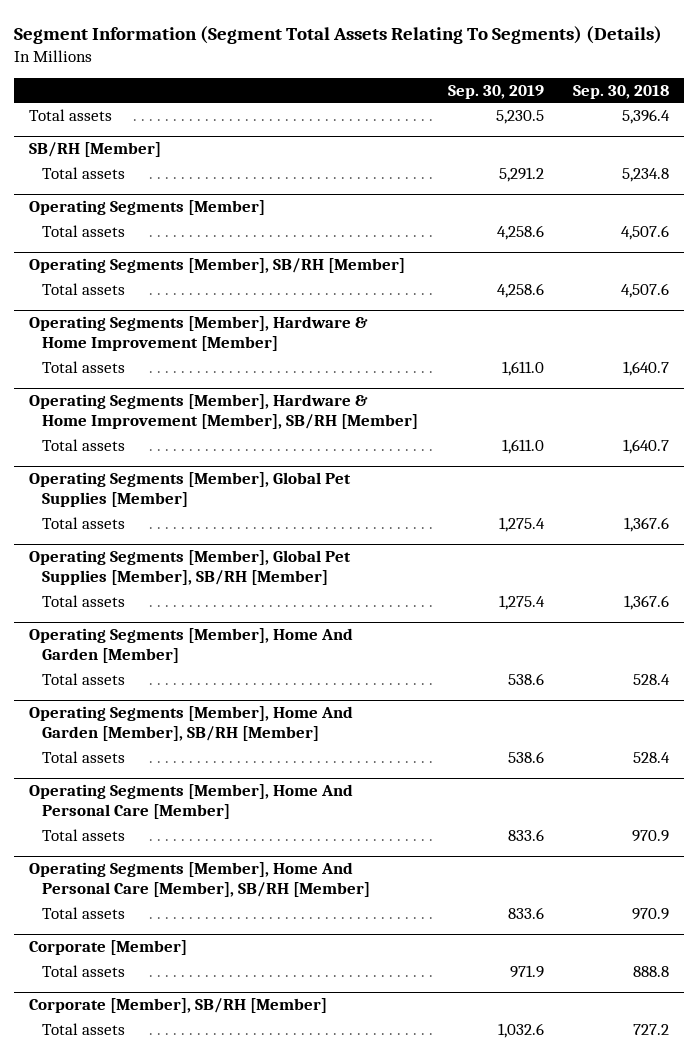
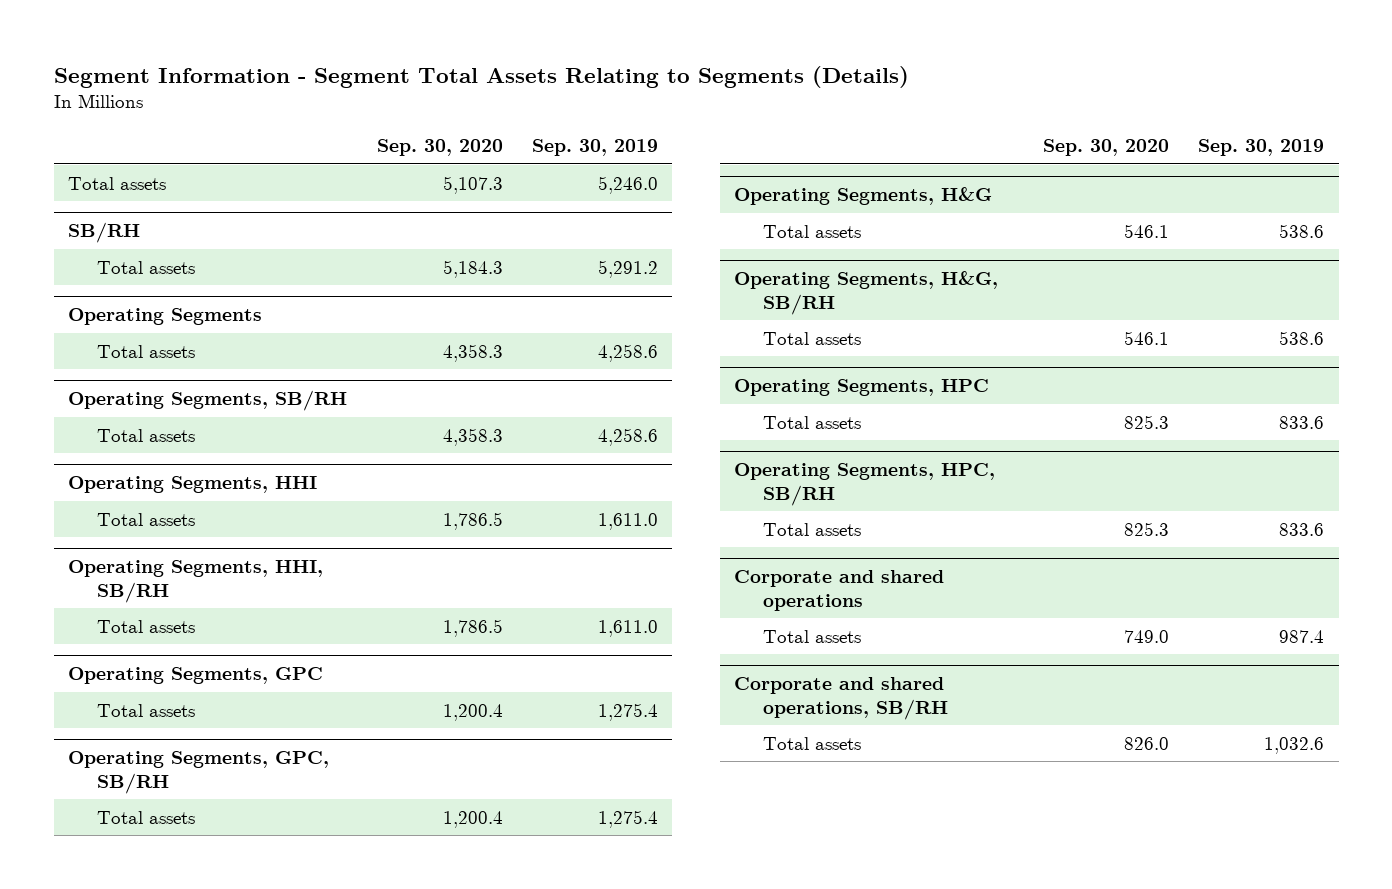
[14,25,663,44] Segment Information (Segment Total Assets Relating To Segments) (Details) -> [53,65,909,88] Segment Information - Segment Total Assets Relating to Segments (Details)
[572,84,669,99] Sep. 30, 2018 -> none
none -> [376,139,503,157] Sep. 30, 2020
[495,109,544,124] 5,230.5 -> [597,175,658,194] 5,246.0
[28,142,161,158] SB/RH [Member] -> [68,222,141,244] SB/RH
[28,200,265,216] Operating Segments [Member] -> [68,308,263,326] Operating Segments
[28,258,405,274] Operating Segments [Member], SB/RH [Member] -> [68,390,348,412] Operating Segments, SB/RH
[28,316,368,352] Operating Segments [Member], Hardware & Home Improvement [Member] -> none
none -> [68,476,318,494] Operating Segments, HHI
[28,394,419,430] Operating Segments [Member], Hardware & Home Improvement [Member], SB/RH [Member] -> none
none -> [68,560,324,603] Operating Segments, HHI, SB/RH
[28,472,351,508] Operating Segments [Member], Global Pet Supplies [Member] -> none
none -> [68,667,324,685] Operating Segments, GPC
[28,550,351,586] Operating Segments [Member], Global Pet Supplies [Member], SB/RH [Member] -> none
none -> [68,751,330,794] Operating Segments, GPC, SB/RH
[28,628,353,664] Operating Segments [Member], Home And Garden [Member] -> none
none -> [734,187,993,206] Operating Segments, H&G
[28,706,353,742] Operating Segments [Member], Home And Garden [Member], SB/RH [Member] -> none
none -> [734,271,999,315] Operating Segments, H&G, SB/RH
[28,784,353,820] Operating Segments [Member], Home And Personal Care [Member] -> none
none -> [734,379,990,397] Operating Segments, HPC
[28,862,371,898] Operating Segments [Member], Home And Personal Care [Member], SB/RH [Member] -> none
none -> [734,463,996,506] Operating Segments, HPC, SB/RH
[28,940,187,956] Corporate [Member] -> none
[28,998,327,1014] Corporate [Member], SB/RH [Member] -> none
none -> [734,570,945,611] Corporate and shared operations
[509,964,544,978] 971.9 -> [1278,629,1324,643] 987.4
none -> [734,677,949,720] Corporate and shared operations, SB/RH

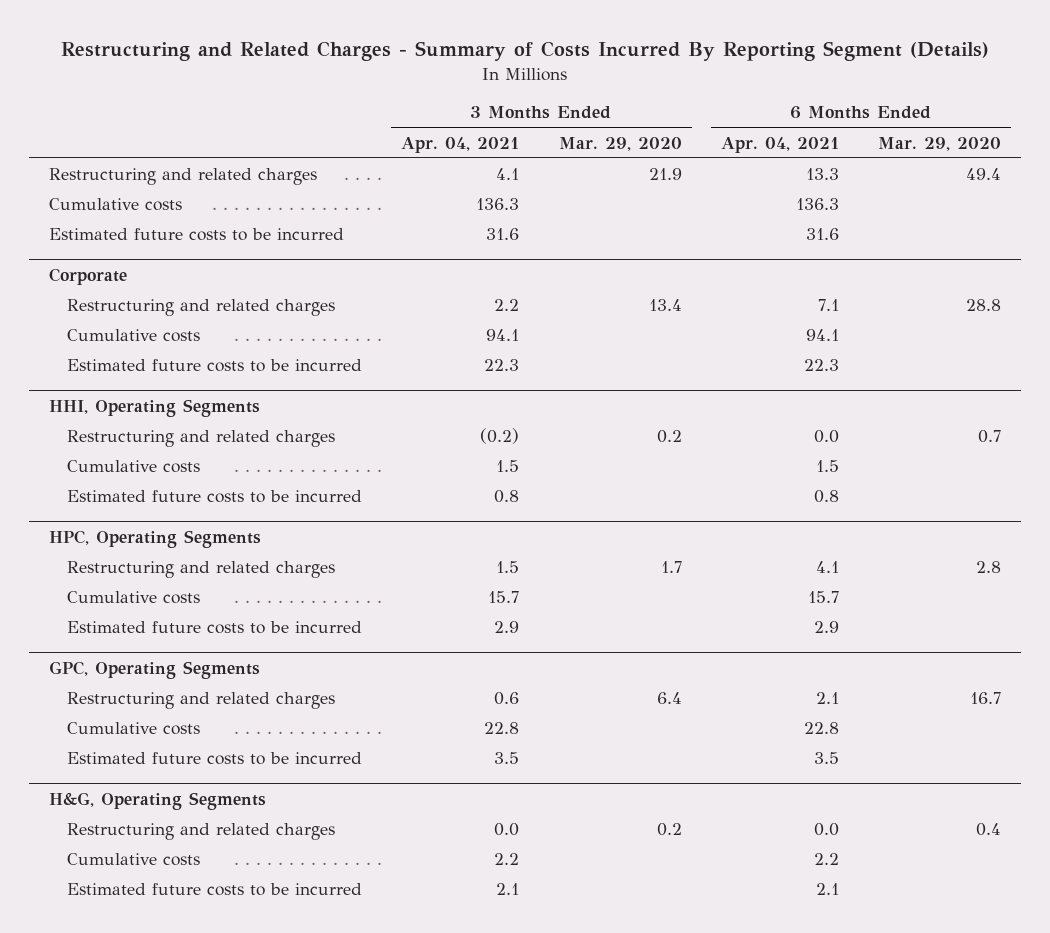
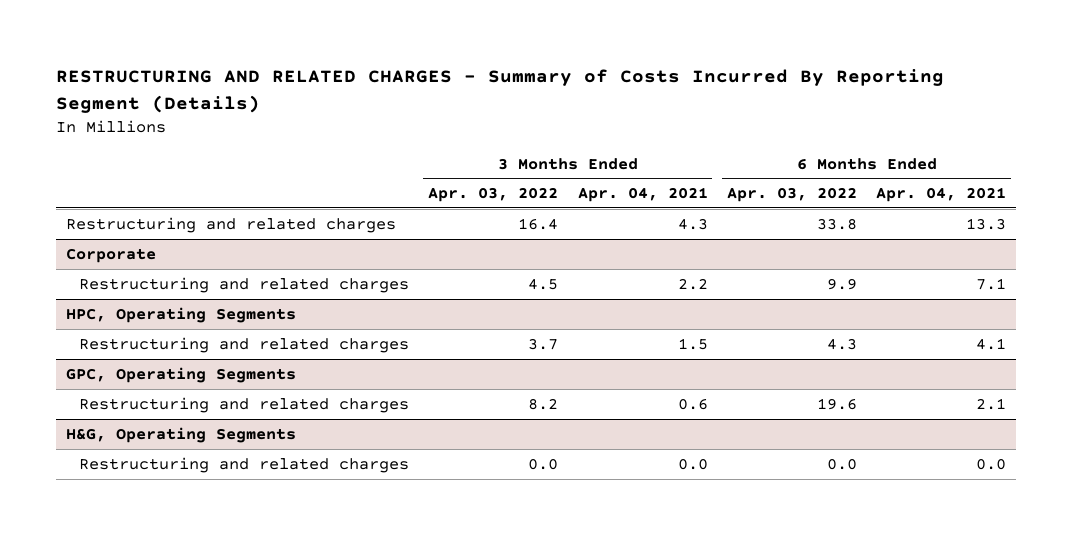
[61,41,990,62] Restructuring and Related Charges - Summary of Costs Incurred By Reporting Segment (Details) -> [55,69,944,113] RESTRUCTURING AND RELATED CHARGES - Summary of Costs Incurred By Reporting Segment (Details)
[558,136,682,151] Mar. 29, 2020 -> none
[878,136,1002,151] Mar. 29, 2020 -> none
none -> [428,187,559,203] Apr. 03, 2022
none -> [727,187,858,203] Apr. 03, 2022
[48,198,182,212] Cumulative costs -> none
[48,228,344,242] Estimated future costs to be incurred -> none
[496,168,520,181] 4.1 -> [677,217,708,230] 4.3
[66,329,200,343] Cumulative costs -> none
[66,359,362,373] Estimated future costs to be incurred -> none
[48,398,260,417] HHI, Operating Segments -> none
[66,430,335,448] Restructuring and related charges -> none
[66,460,200,474] Cumulative costs -> none
[66,490,362,504] Estimated future costs to be incurred -> none
[66,591,200,605] Cumulative costs -> none
[66,621,362,635] Estimated future costs to be incurred -> none
[66,722,200,736] Cumulative costs -> none
[66,752,362,766] Estimated future costs to be incurred -> none
[66,853,200,867] Cumulative costs -> none
[66,883,362,897] Estimated future costs to be incurred -> none

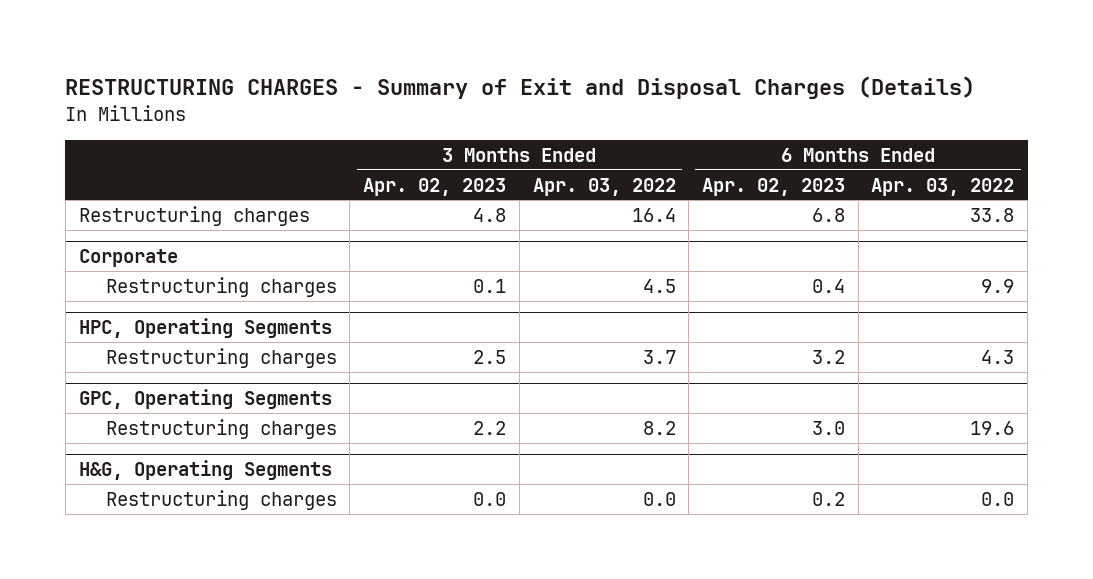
[55,69,944,113] RESTRUCTURING AND RELATED CHARGES - Summary of Costs Incurred By Reporting Segment (Details) -> [65,76,976,100] RESTRUCTURING CHARGES - Summary of Exit and Disposal Charges (Details)
[577,187,708,203] Apr. 04, 2021 -> none
[876,187,1007,203] Apr. 04, 2021 -> none
none -> [363,177,507,196] Apr. 02, 2023
none -> [702,177,846,196] Apr. 02, 2023
[65,216,396,233] Restructuring and related charges -> [78,205,310,226] Restructuring charges
[78,276,409,293] Restructuring and related charges -> [105,276,337,297] Restructuring charges
[78,336,409,353] Restructuring and related charges -> [105,347,337,368] Restructuring charges
[78,396,409,413] Restructuring and related charges -> [105,418,337,439] Restructuring charges
[78,456,409,473] Restructuring and related charges -> [105,489,337,510] Restructuring charges

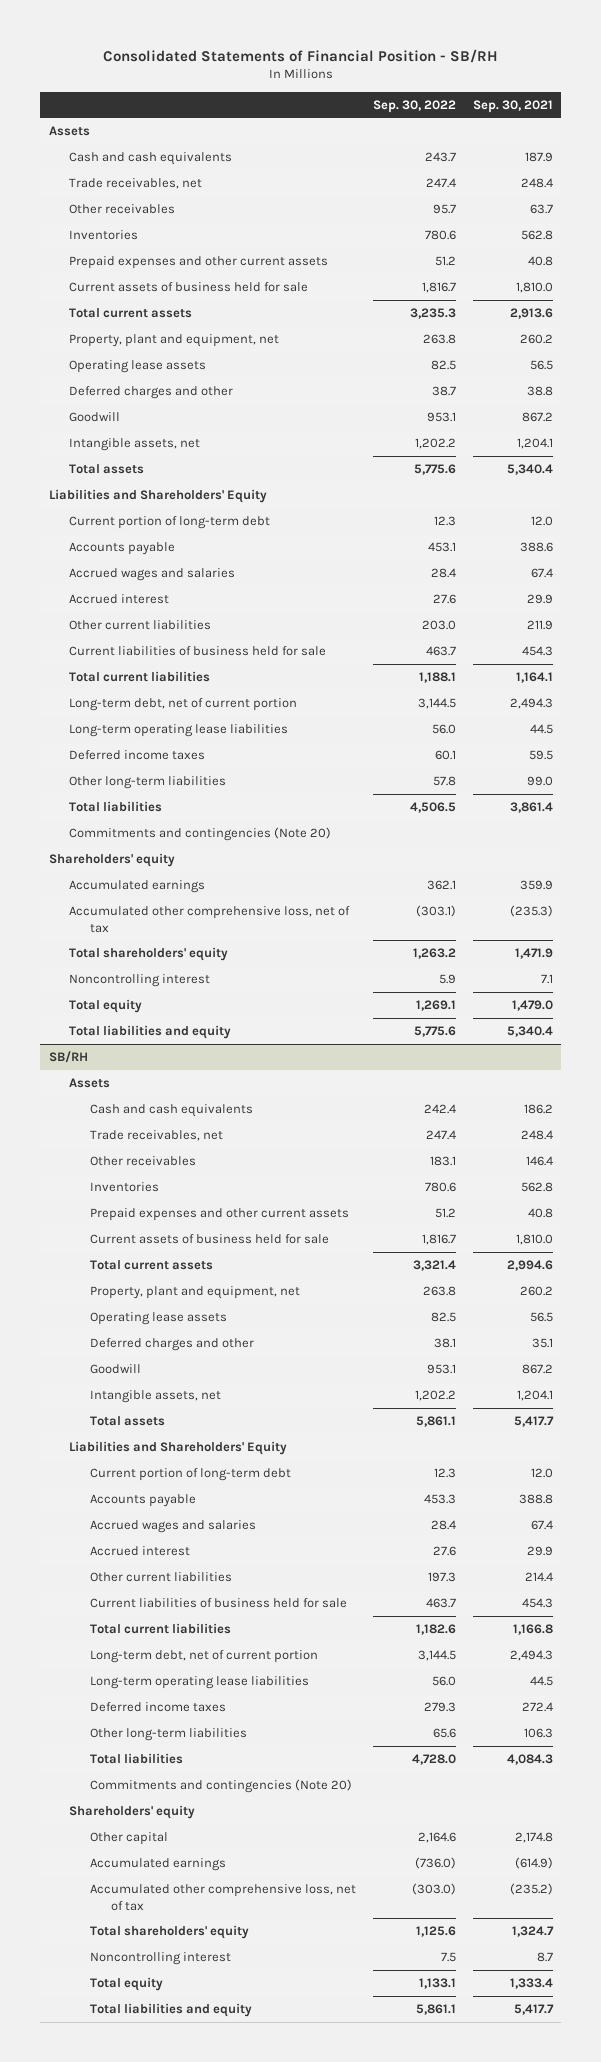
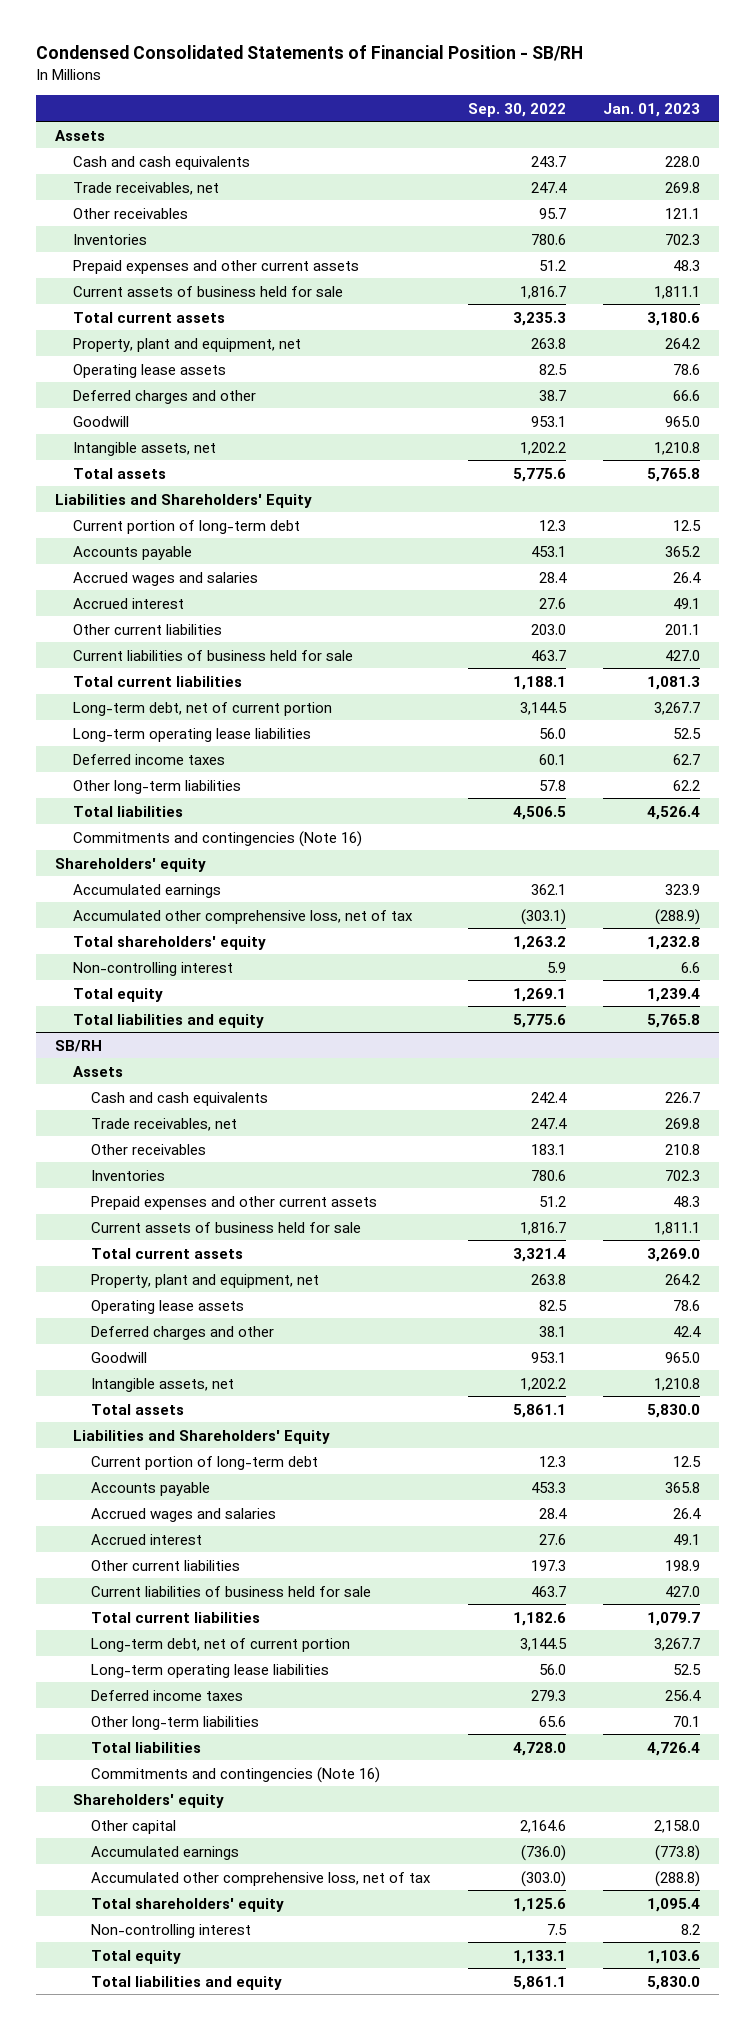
[102,48,498,63] Consolidated Statements of Financial Position - SB/RH -> [35,45,583,62] Condensed Consolidated Statements of Financial Position - SB/RH
[472,99,553,113] Sep. 30, 2021 -> none
none -> [603,102,701,117] Jan. 01, 2023
[69,827,332,842] Commitments and contingencies (Note 20) -> [72,830,362,847] Commitments and contingencies (Note 16)
[69,974,211,988] Noncontrolling interest -> [72,961,233,976] Non-controlling interest
[89,1779,352,1794] Commitments and contingencies (Note 20) -> [91,1766,381,1783] Commitments and contingencies (Note 16)
[89,1952,231,1966] Noncontrolling interest -> [91,1923,252,1938] Non-controlling interest

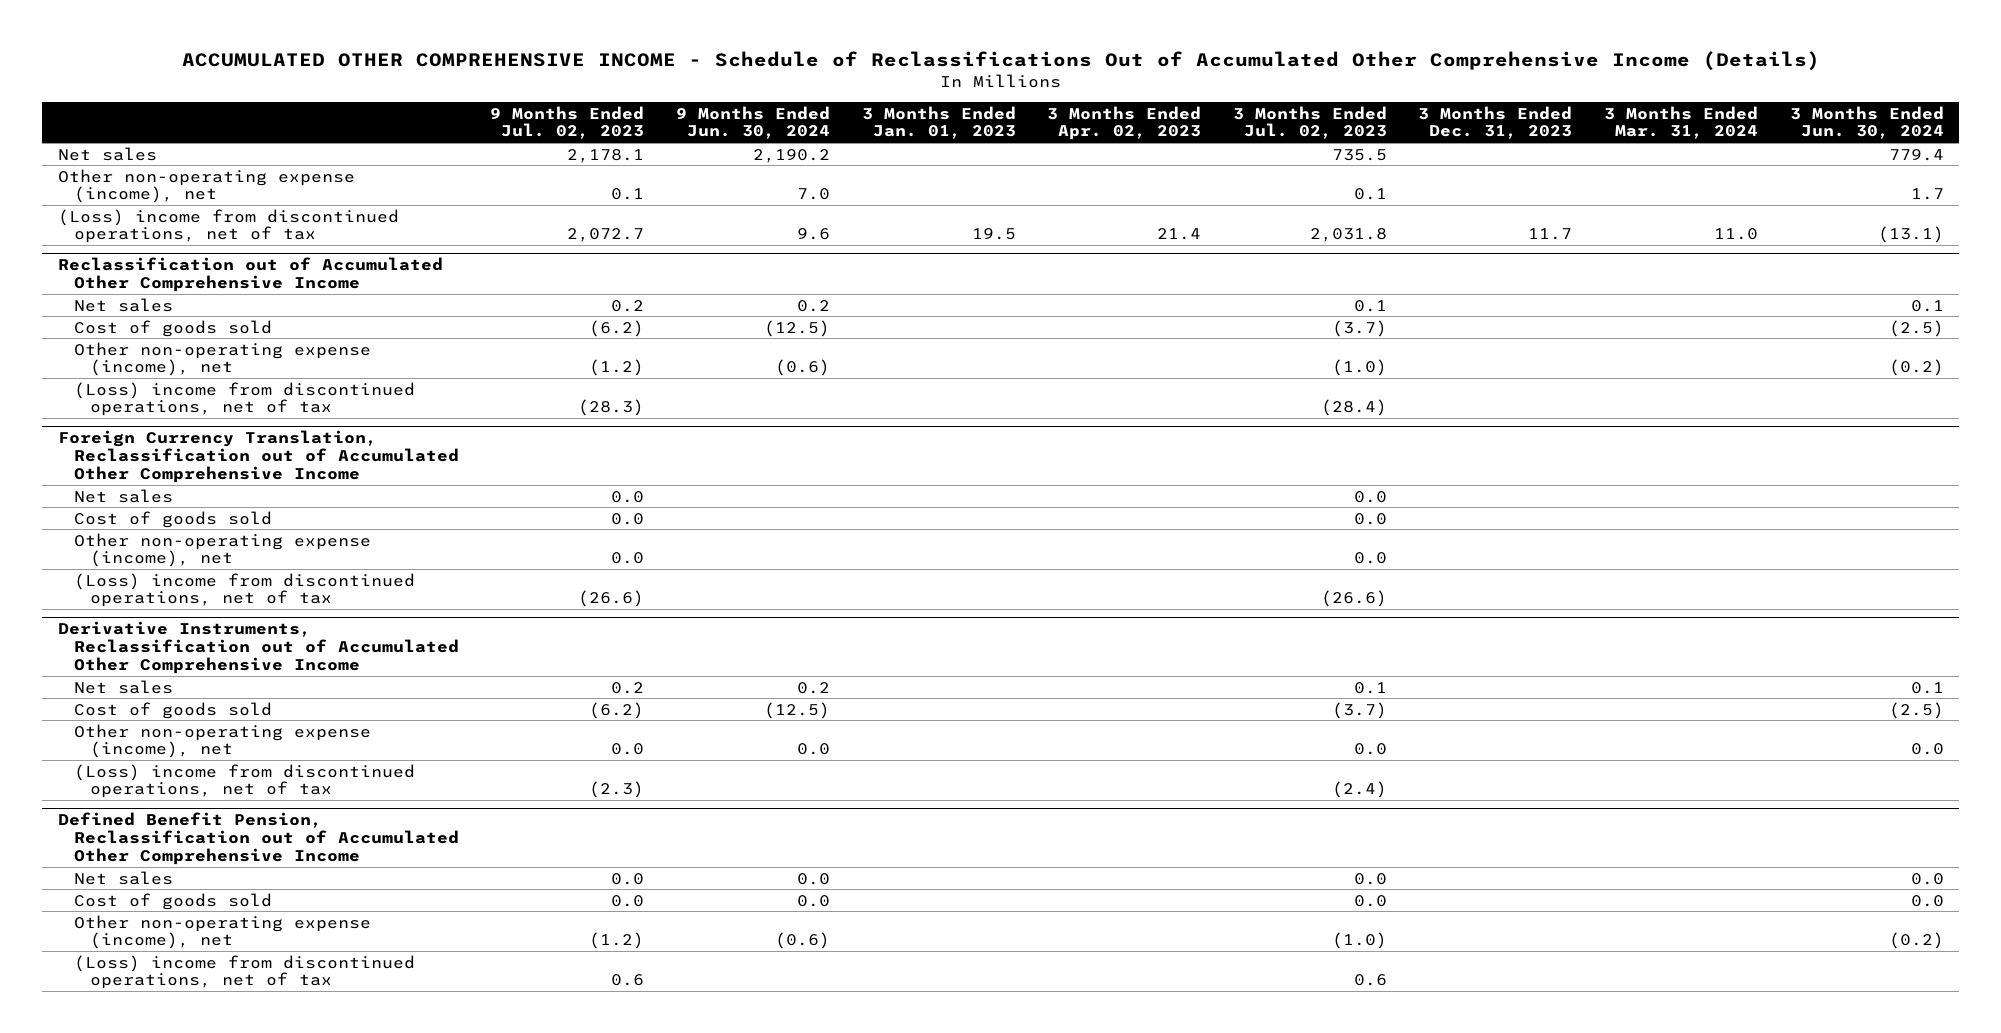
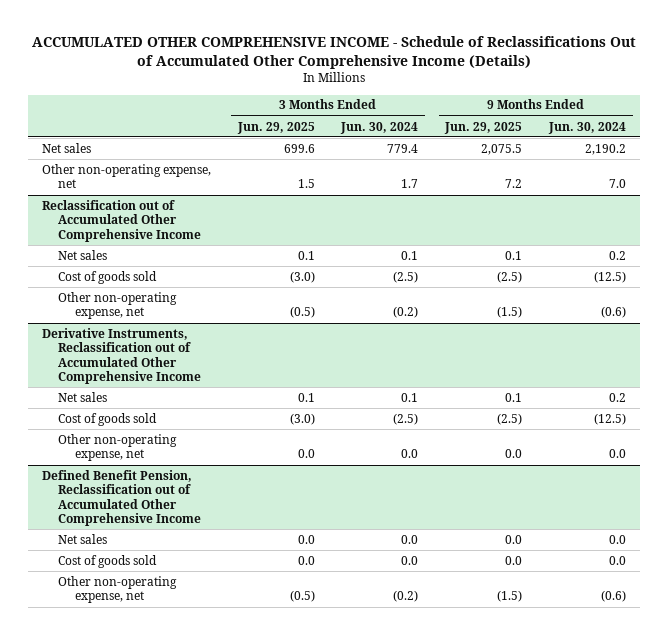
[490,105,645,140] 9 Months Ended Jul. 02, 2023 -> none
[861,105,1016,140] 3 Months Ended Jan. 01, 2023 -> none
[1047,105,1202,141] 3 Months Ended Apr. 02, 2023 -> none
[1232,105,1387,140] 3 Months Ended Jul. 02, 2023 -> none
[1418,105,1573,140] 3 Months Ended Dec. 31, 2023 -> none
[1603,105,1758,140] 3 Months Ended Mar. 31, 2024 -> none
none -> [236,121,315,134] Jun. 29, 2025
none -> [444,121,523,134] Jun. 29, 2025
[57,208,399,244] (Loss) income from discontinued operations, net of tax -> none
[57,168,355,204] Other non-operating expense (income), net -> [41,163,211,189] Other non-operating expense, net
[73,381,415,417] (Loss) income from discontinued operations, net of tax -> none
[57,430,459,484] Foreign Currency Translation, Reclassification out of Accumulated Other Comprehensive Income -> none
[73,488,173,503] Net sales -> none
[73,510,272,528] Cost of goods sold -> none
[73,532,371,568] Other non-operating expense (income), net -> none
[73,572,415,608] (Loss) income from discontinued operations, net of tax -> none
[73,341,371,377] Other non-operating expense (income), net -> [58,291,178,320] Other non-operating expense, net
[73,763,415,799] (Loss) income from discontinued operations, net of tax -> none
[73,723,371,759] Other non-operating expense (income), net -> [58,433,178,462] Other non-operating expense, net
[73,954,415,990] (Loss) income from discontinued operations, net of tax -> none
[73,914,371,950] Other non-operating expense (income), net -> [58,575,178,604] Other non-operating expense, net

